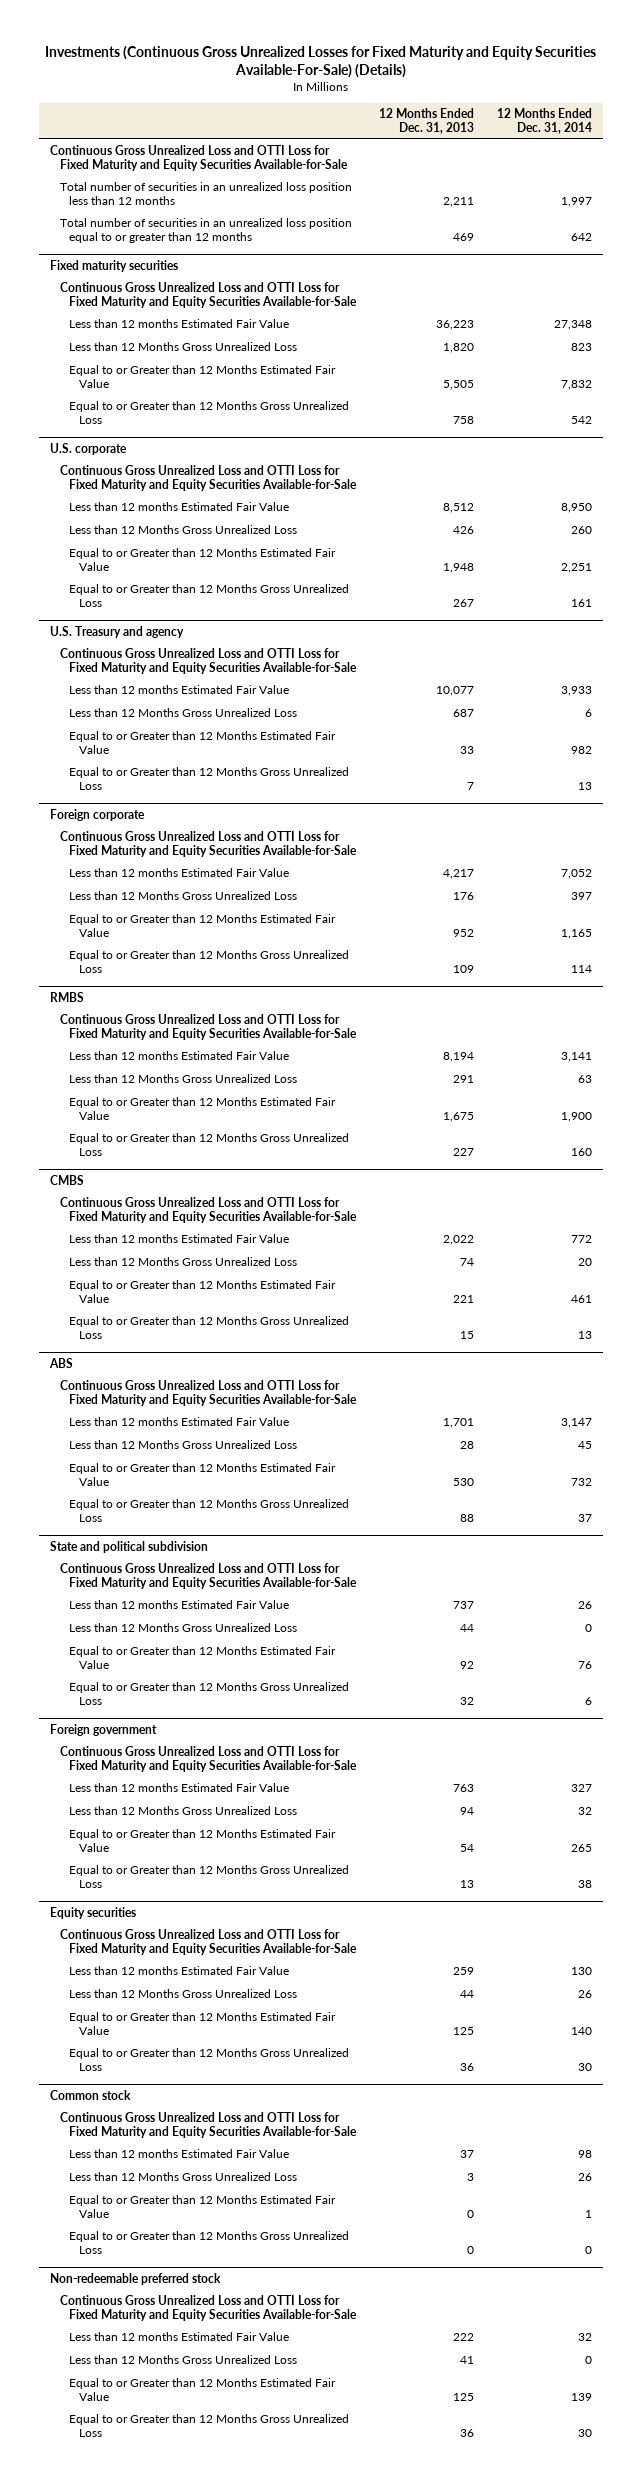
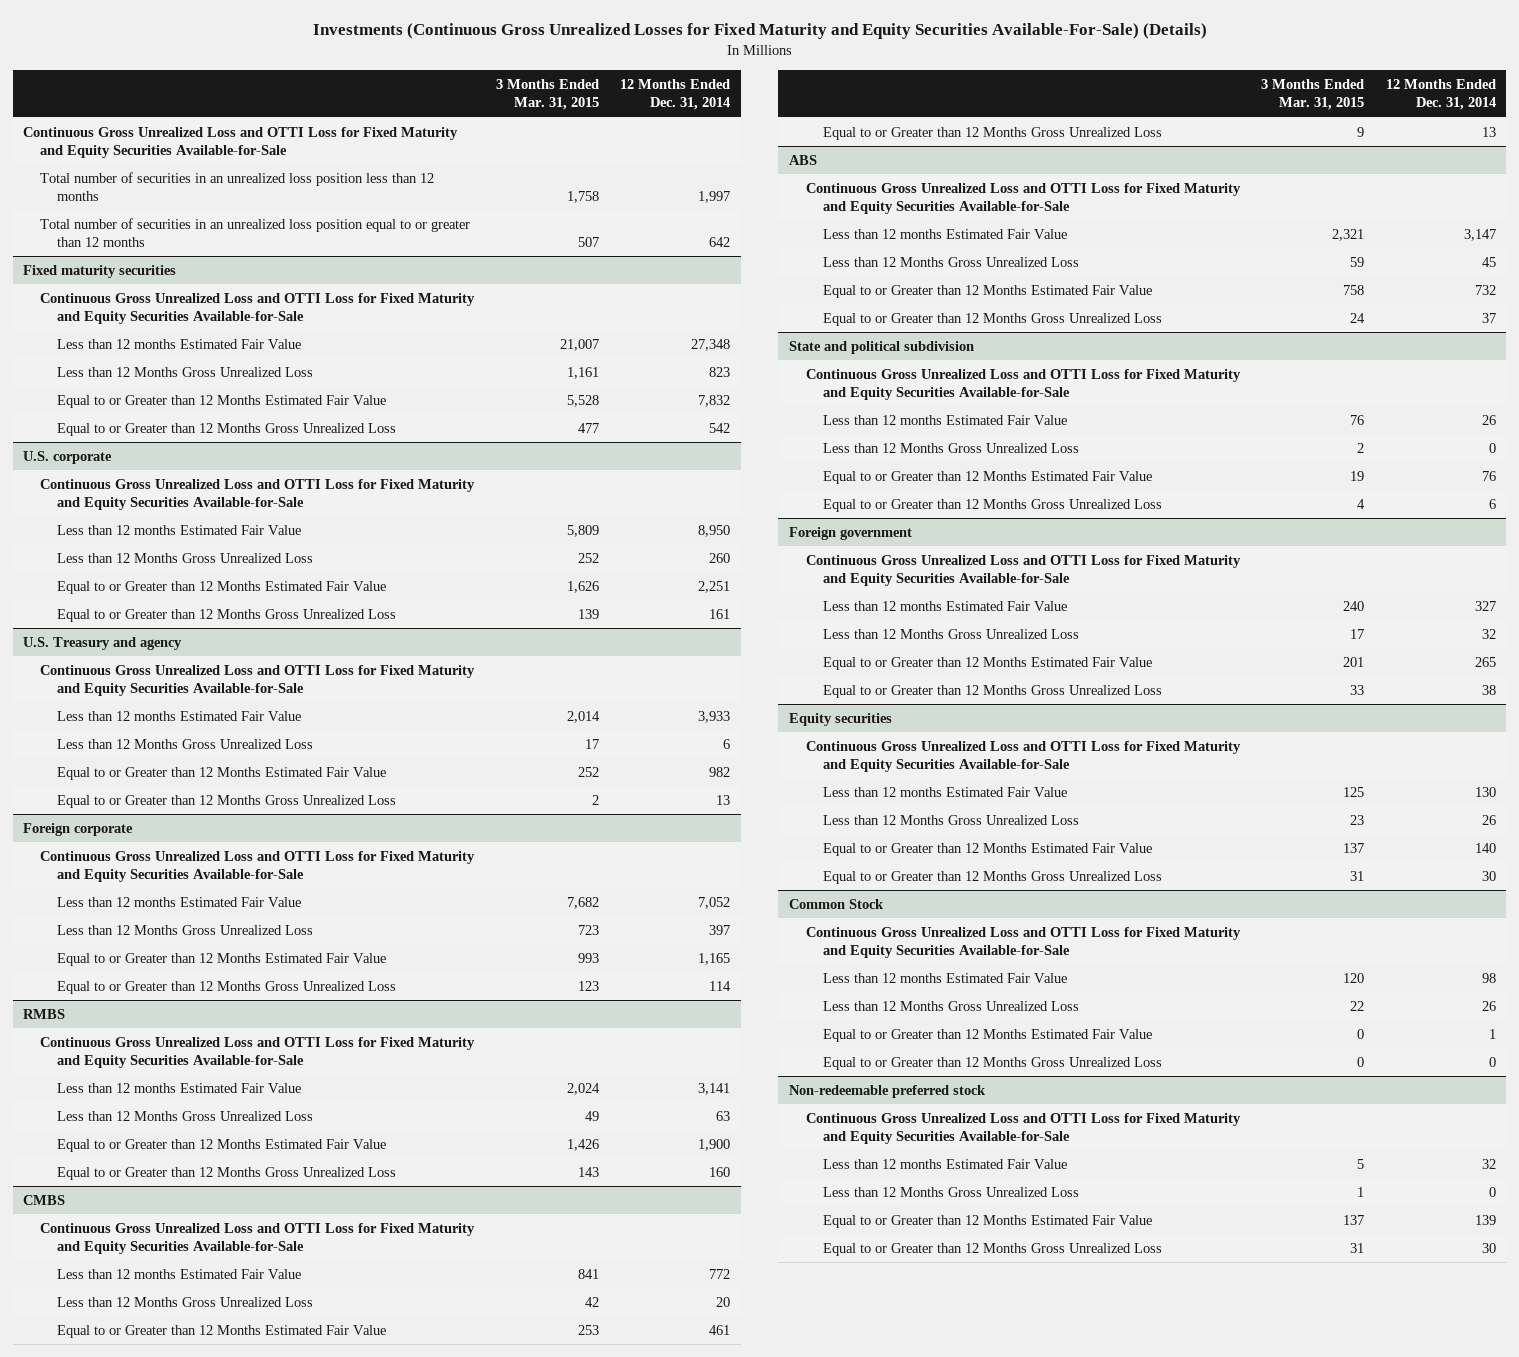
[379,108,475,134] 12 Months Ended Dec. 31, 2013 -> none
none -> [495,79,599,111] 3 Months Ended Mar. 31, 2015
[50,2090,132,2101] Common stock -> [788,899,884,910] Common Stock

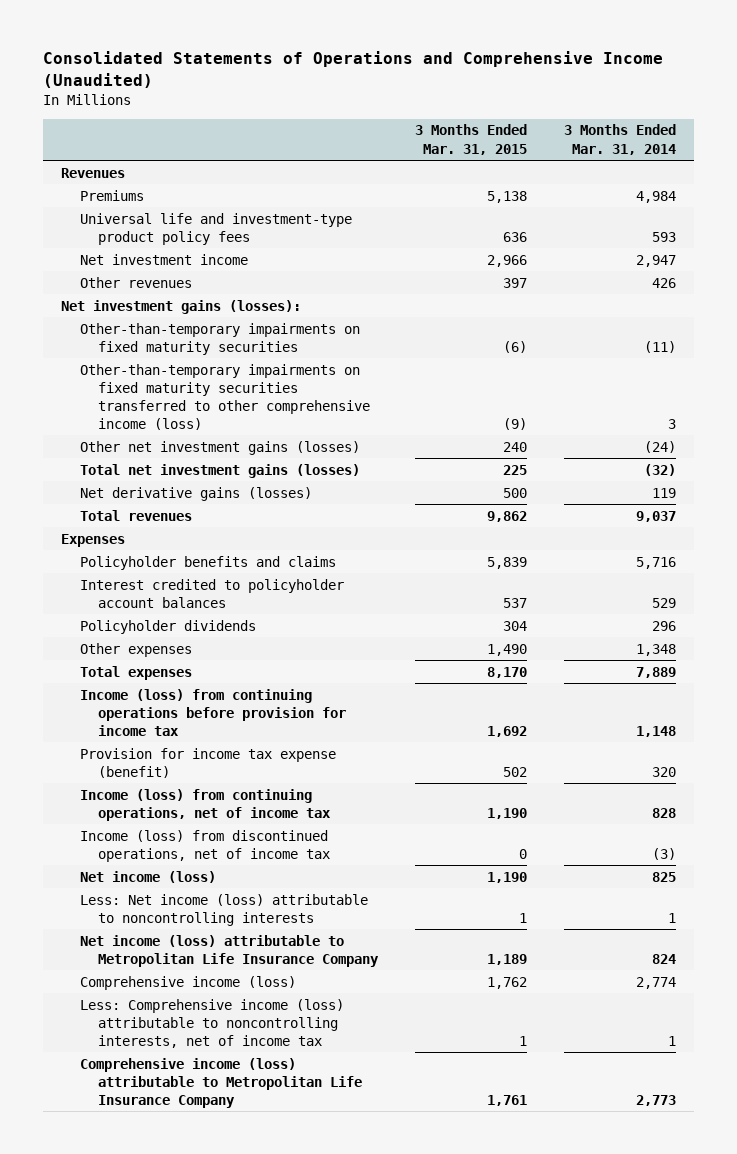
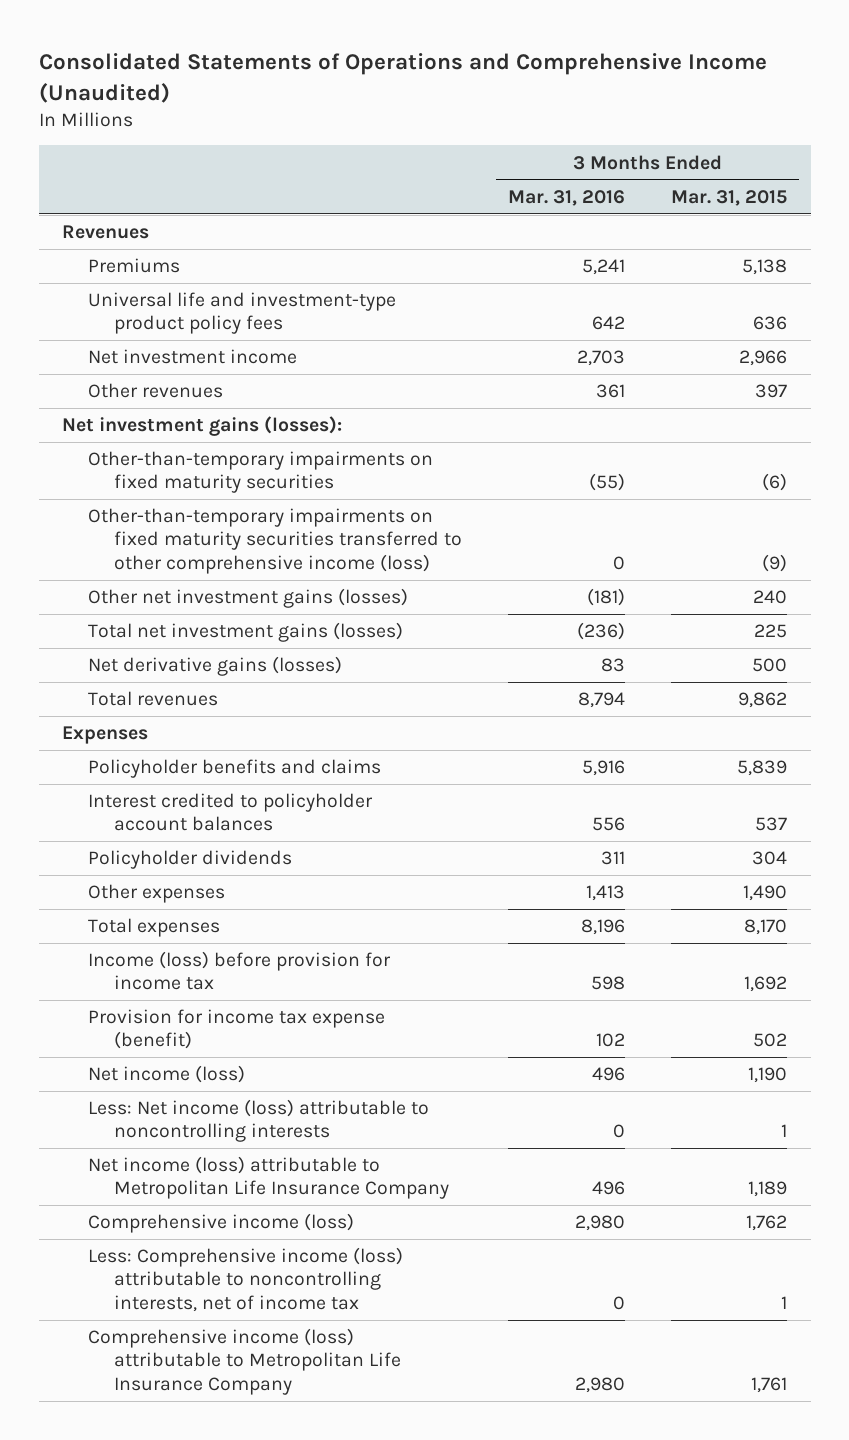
[563,124,676,155] 3 Months Ended Mar. 31, 2014 -> none
none -> [507,189,625,206] Mar. 31, 2016
[79,688,346,736] Income (loss) from continuing operations before provision for income tax -> [87,951,391,991] Income (loss) before provision for income tax
[79,788,331,821] Income (loss) from continuing operations, net of income tax -> none
[79,829,330,862] Income (loss) from discontinued operations, net of income tax -> none

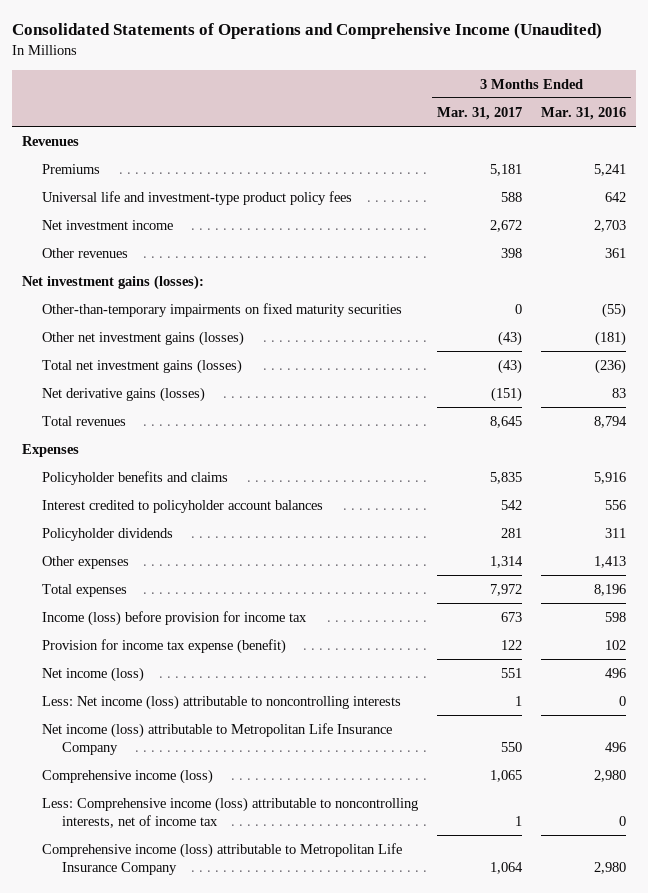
[671,189,788,206] Mar. 31, 2015 -> none
none -> [437,106,523,120] Mar. 31, 2017
[87,508,462,574] Other-than-temporary impairments on fixed maturity securities transferred to other comprehensive income (loss) -> none

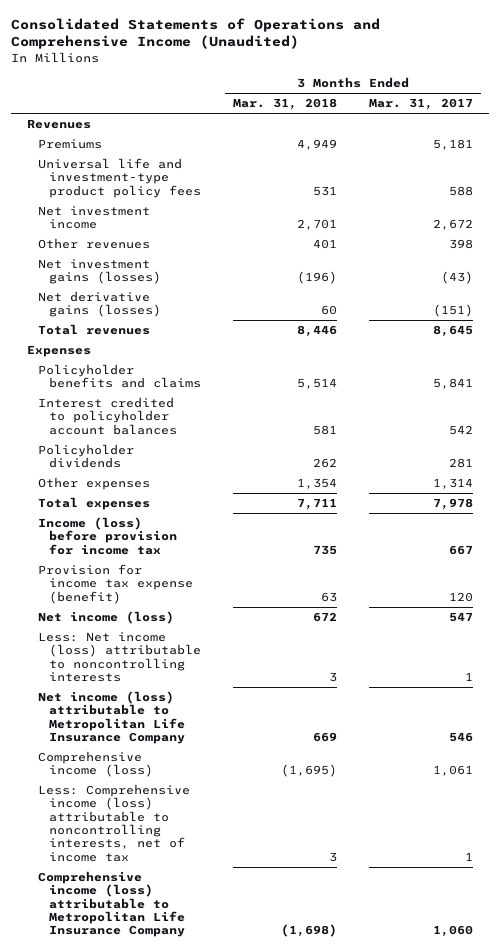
[541,106,627,120] Mar. 31, 2016 -> none
none -> [232,98,337,111] Mar. 31, 2018
[21,274,204,290] Net investment gains (losses): -> none
[41,302,402,317] Other-than-temporary impairments on fixed maturity securities -> none
[41,330,244,346] Other net investment gains (losses) -> none
[41,358,242,374] Total net investment gains (losses) -> [37,259,161,285] Net investment gains (losses)
[490,471,523,484] 5,835 -> [433,378,474,390] 5,841
[490,583,523,596] 7,972 -> [433,498,474,511] 7,978
[501,611,523,622] 673 -> [449,544,474,555] 667
[501,639,523,650] 122 -> [449,591,474,602] 120
[501,667,523,678] 551 -> [449,612,474,623] 547
[501,741,523,752] 550 -> [449,731,474,742] 546
[490,769,523,782] 1,065 -> [433,765,474,777] 1,061
[490,861,524,874] 1,064 -> [433,925,474,938] 1,060

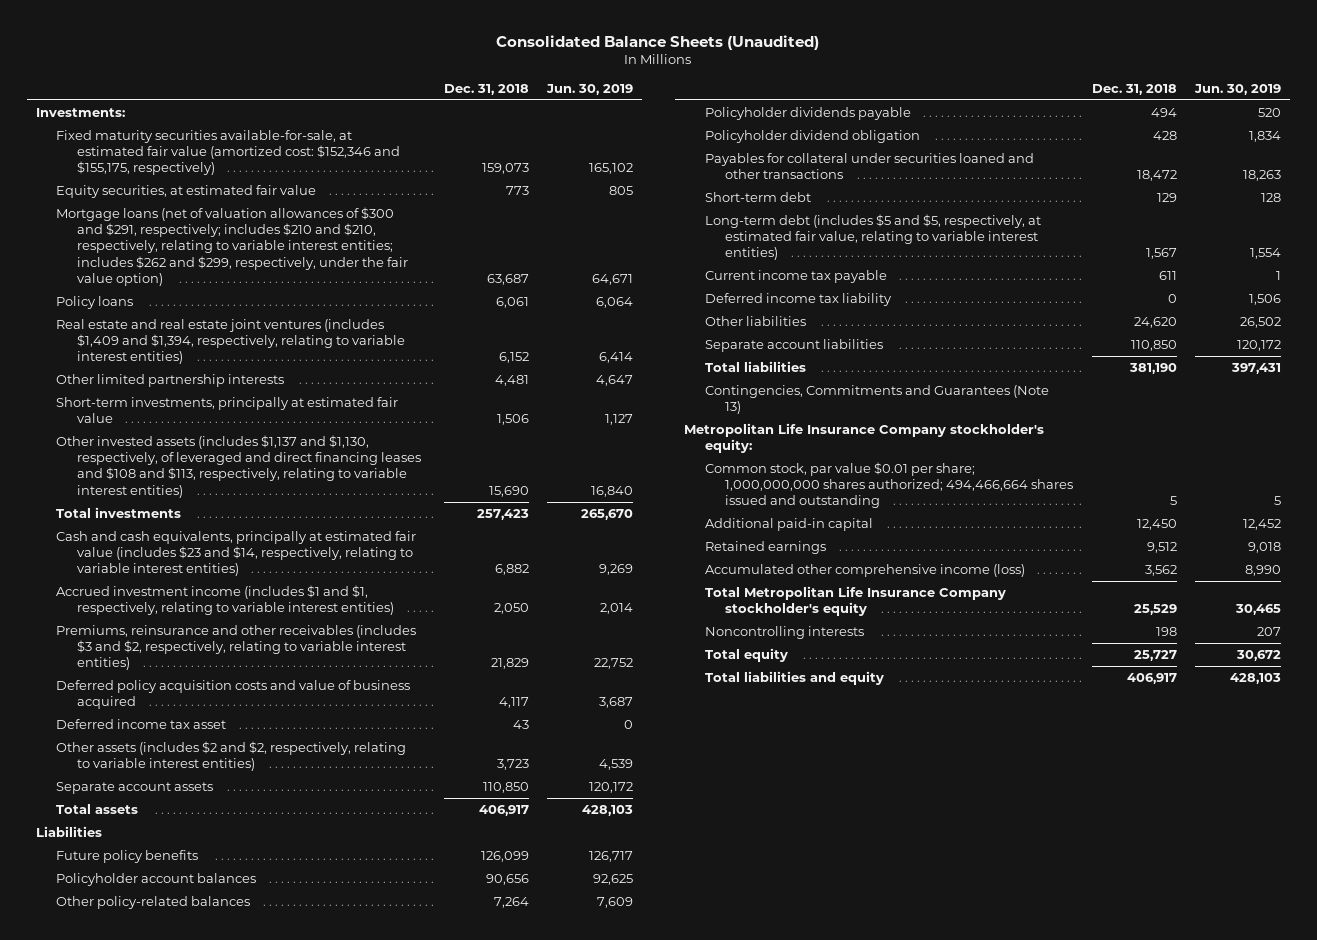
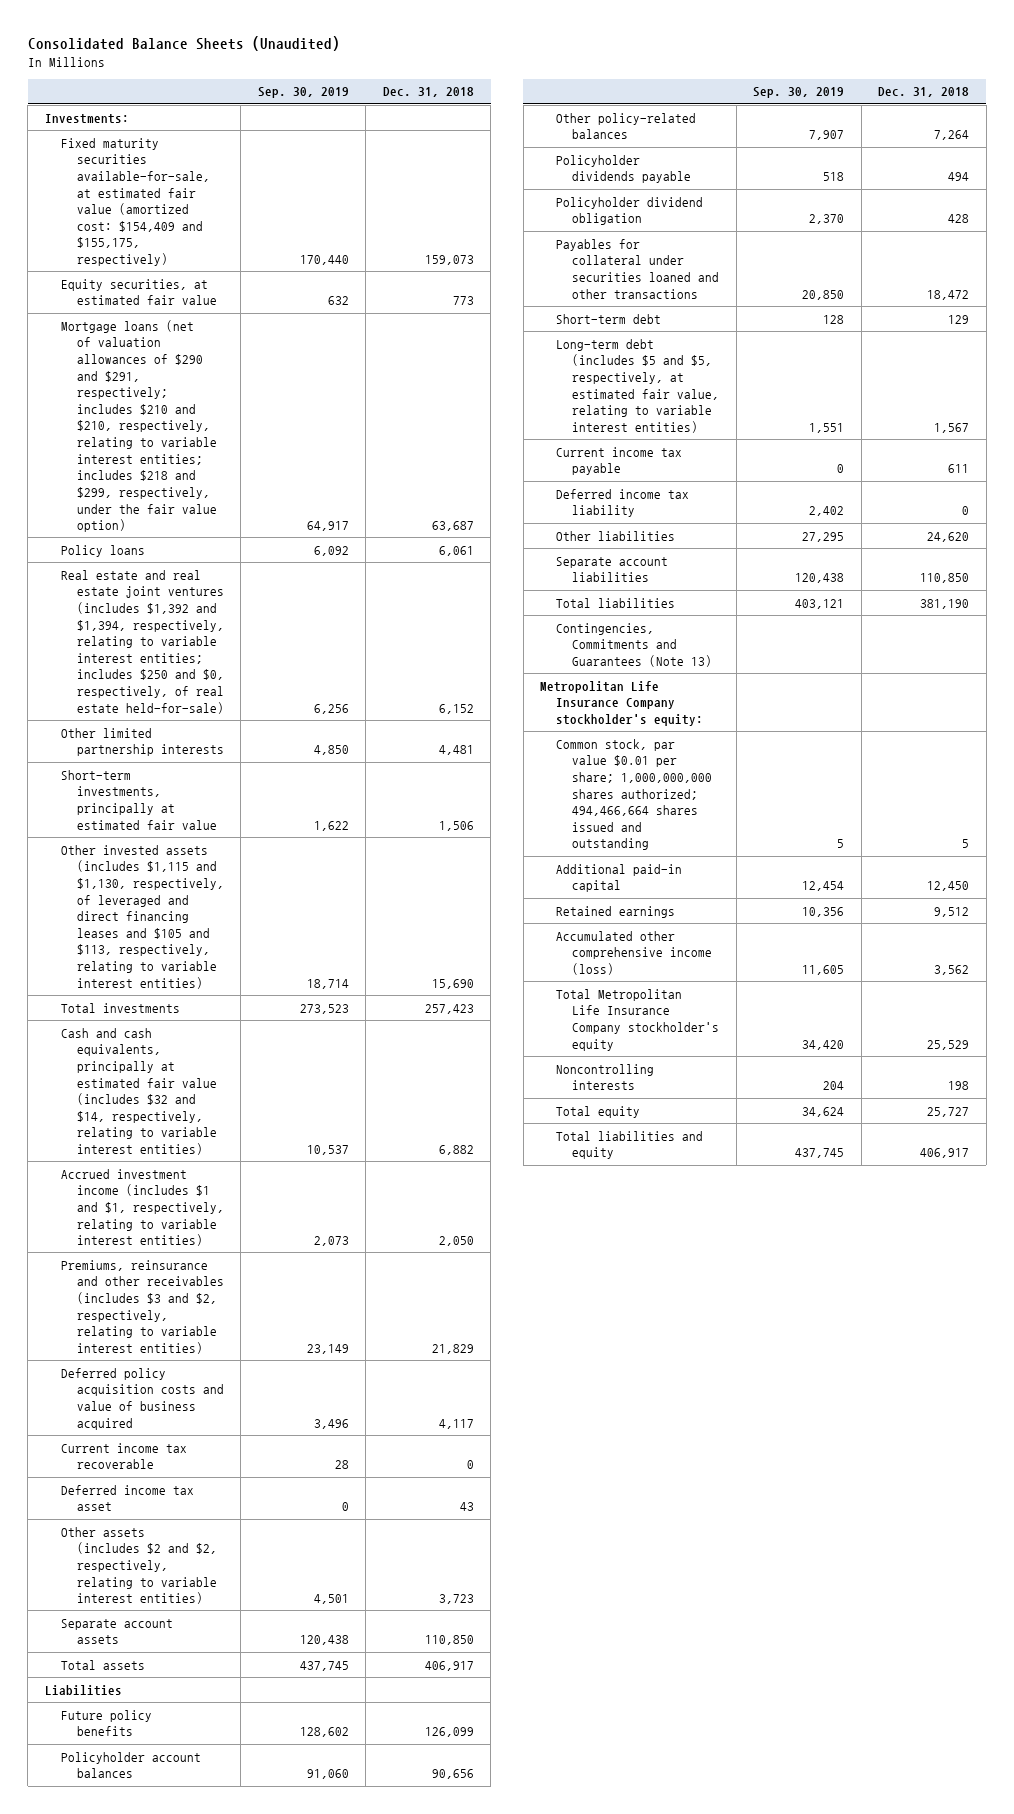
[546,83,634,95] Jun. 30, 2019 -> none
none -> [257,87,349,99] Sep. 30, 2019
[56,129,401,176] Fixed maturity securities available-for-sale, at estimated fair value (amortized cost: $152,346 and $155,175, respectively) -> [60,137,210,267] Fixed maturity securities available-for-sale, at estimated fair value (amortized cost: $154,409 and $155,175, respectively)
[56,206,409,286] Mortgage loans (net of valuation allowances of $300 and $291, respectively; includes $210 and $210, respectively, relating to variable interest entities; includes $262 and $299, respectively, under the fair value option) -> [60,319,217,533] Mortgage loans (net of valuation allowances of $290 and $291, respectively; includes $210 and $210, respectively, relating to variable interest entities; includes $218 and $299, respectively, under the fair value option)
[56,318,406,365] Real estate and real estate joint ventures (includes $1,409 and $1,394, respectively, relating to variable interest entities) -> [60,569,224,714] Real estate and real estate joint ventures (includes $1,392 and $1,394, respectively, relating to variable interest entities; includes $250 and $0, respectively, of real estate held-for-sale)
[56,434,422,498] Other invested assets (includes $1,137 and $1,130, respectively, of leveraged and direct financing leases and $108 and $113, respectively, relating to variable interest entities) -> [60,844,224,989] Other invested assets (includes $1,115 and $1,130, respectively, of leveraged and direct financing leases and $105 and $113, respectively, relating to variable interest entities)
[56,530,417,577] Cash and cash equivalents, principally at estimated fair value (includes $23 and $14, respectively, relating to variable interest entities) -> [60,1027,217,1156] Cash and cash equivalents, principally at estimated fair value (includes $32 and $14, respectively, relating to variable interest entities)
none -> [60,1442,187,1470] Current income tax recoverable

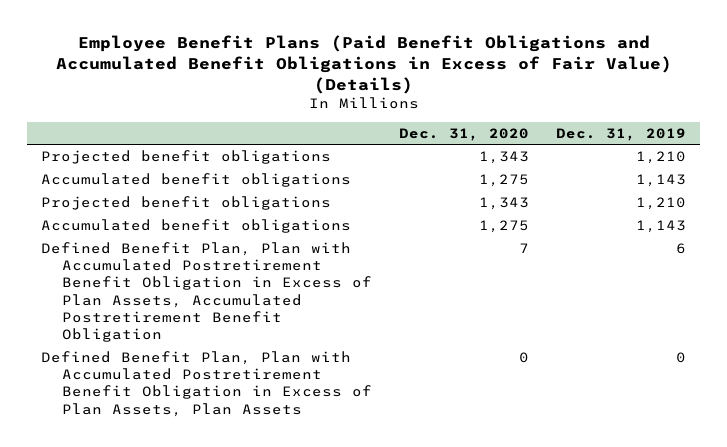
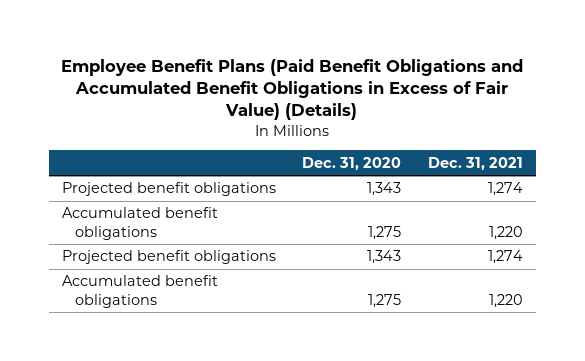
[556,127,687,141] Dec. 31, 2019 -> none
none -> [427,156,523,170] Dec. 31, 2021
[40,242,372,342] Defined Benefit Plan, Plan with Accumulated Postretirement Benefit Obligation in Excess of Plan Assets, Accumulated Postretirement Benefit Obligation -> none
[40,351,372,417] Defined Benefit Plan, Plan with Accumulated Postretirement Benefit Obligation in Excess of Plan Assets, Plan Assets -> none

